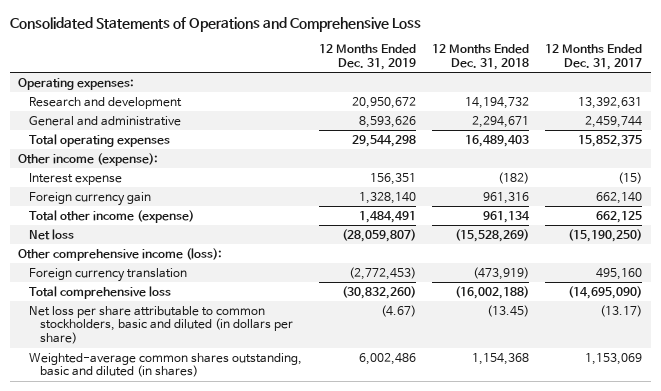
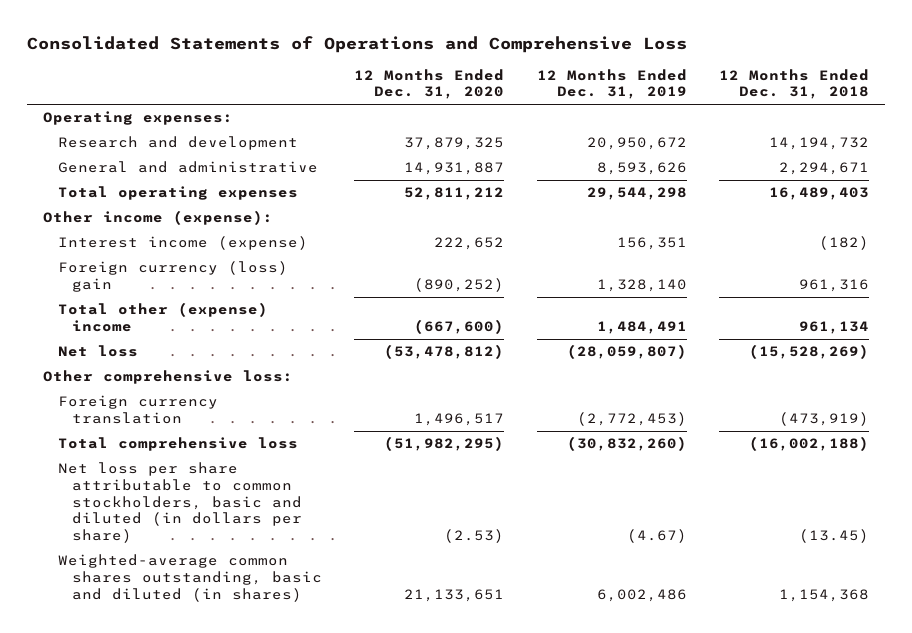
[545,44,643,70] 12 Months Ended Dec. 31, 2017 -> none
none -> [354,68,505,100] 12 Months Ended Dec. 31, 2020
[29,172,123,185] Interest expense -> [57,236,308,251] Interest income (expense)
[29,191,152,206] Foreign currency gain -> [57,261,288,293] Foreign currency (loss) gain
[29,209,195,223] Total other income (expense) -> [57,302,268,333] Total other (expense) income
[18,247,223,261] Other comprehensive income (loss): -> [43,370,294,385] Other comprehensive loss:

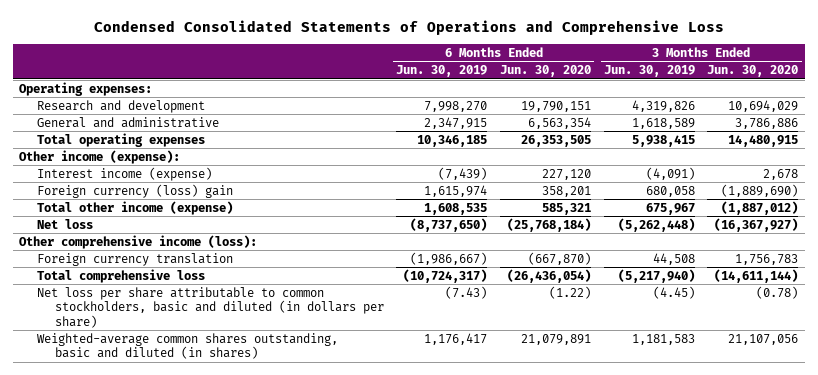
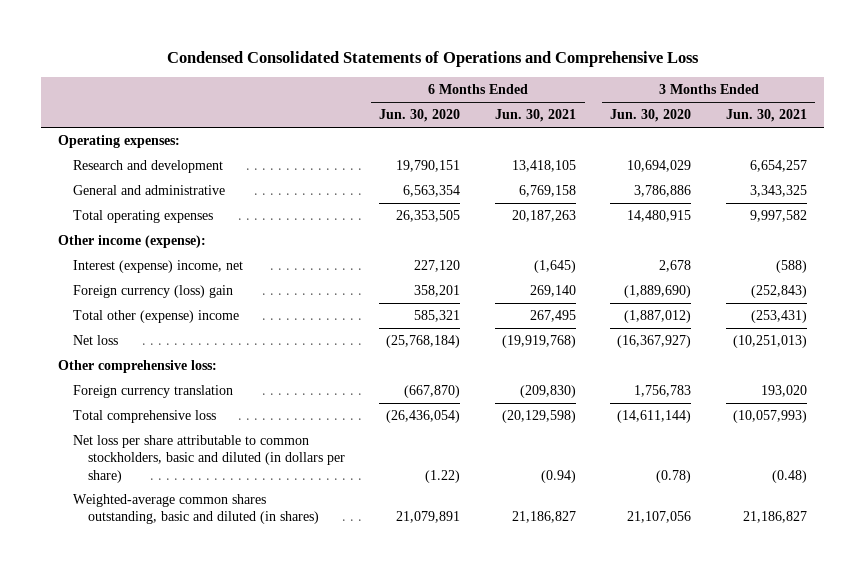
[396,65,488,78] Jun. 30, 2019 -> none
[603,65,695,78] Jun. 30, 2019 -> none
none -> [494,109,576,123] Jun. 30, 2021
none -> [725,109,807,123] Jun. 30, 2021
[36,166,212,181] Interest income (expense) -> [73,260,244,274] Interest (expense) income, net
[36,200,233,215] Total other income (expense) -> [73,310,240,324] Total other (expense) income
[19,234,258,249] Other comprehensive income (loss): -> [58,360,218,374] Other comprehensive loss:

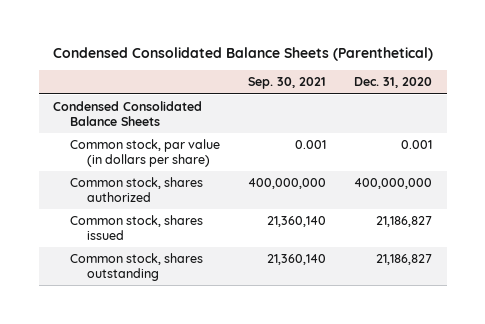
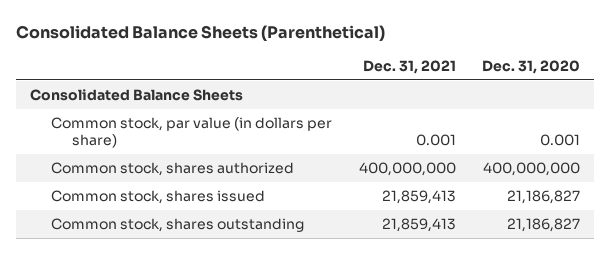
[52,46,433,61] Condensed Consolidated Balance Sheets (Parenthetical) -> [16,24,386,41] Consolidated Balance Sheets (Parenthetical)
[248,77,327,90] Sep. 30, 2021 -> none
none -> [362,59,456,74] Dec. 31, 2021
[52,101,202,126] Condensed Consolidated Balance Sheets -> [29,89,243,102] Consolidated Balance Sheets

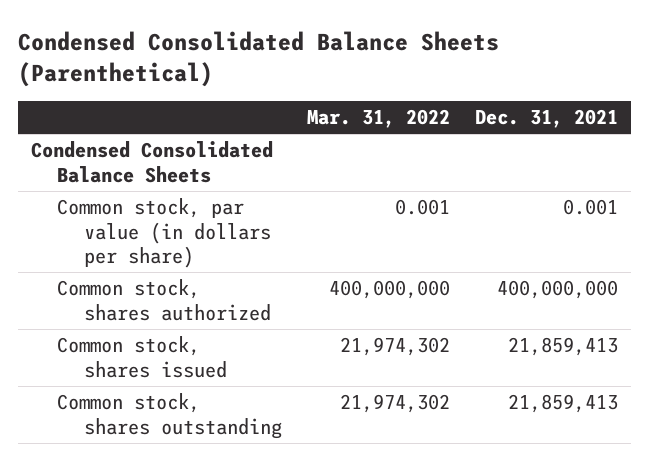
[16,24,386,41] Consolidated Balance Sheets (Parenthetical) -> [18,30,500,87] Condensed Consolidated Balance Sheets (Parenthetical)
[482,59,581,74] Dec. 31, 2020 -> none
none -> [307,108,451,128] Mar. 31, 2022
[29,89,243,102] Consolidated Balance Sheets -> [30,141,273,183] Condensed Consolidated Balance Sheets

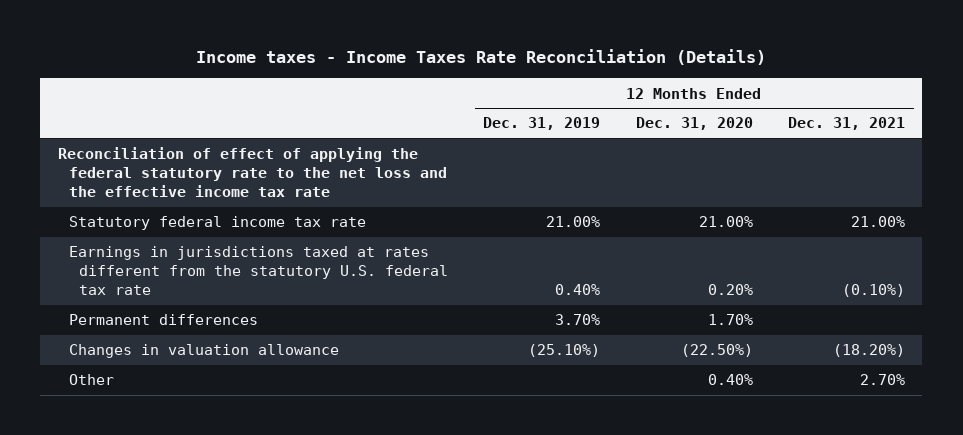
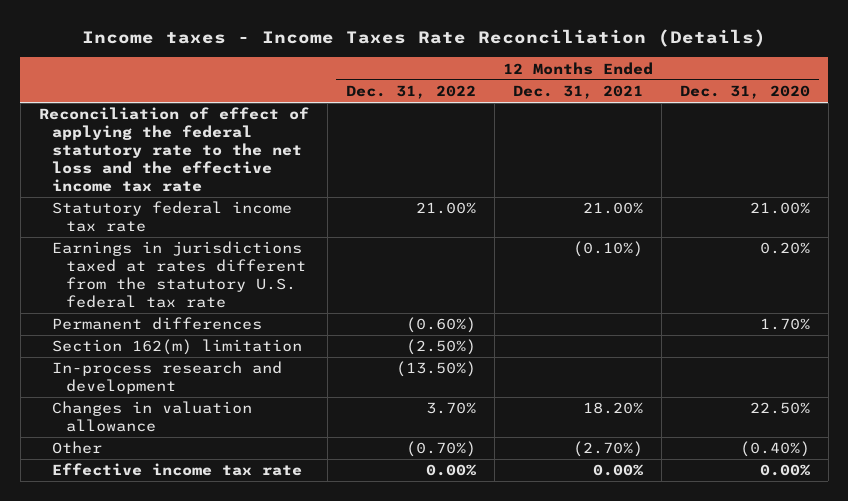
[483,117,601,131] Dec. 31, 2019 -> none
none -> [345,84,476,99] Dec. 31, 2022
none -> [52,339,303,356] Section 162(m) limitation
none -> [52,361,283,395] In-process research and development
[680,344,753,358] (22.50%) -> [749,402,810,415] 22.50%
[832,344,905,358] (18.20%) -> [582,402,643,415] 18.20%
[707,374,753,386] 0.40% -> [739,441,810,458] (0.40%)
[859,374,905,386] 2.70% -> [572,441,643,458] (2.70%)
none -> [52,463,303,477] Effective income tax rate

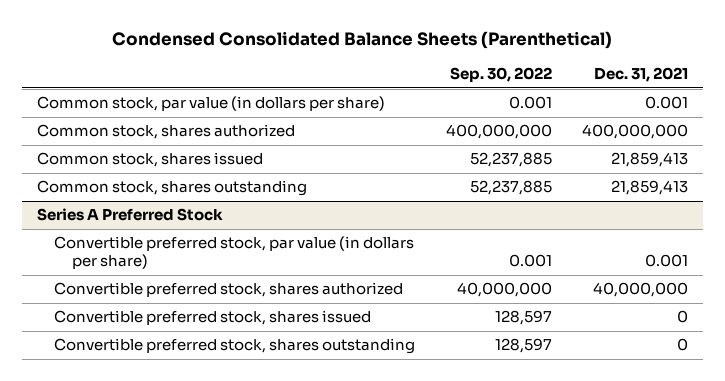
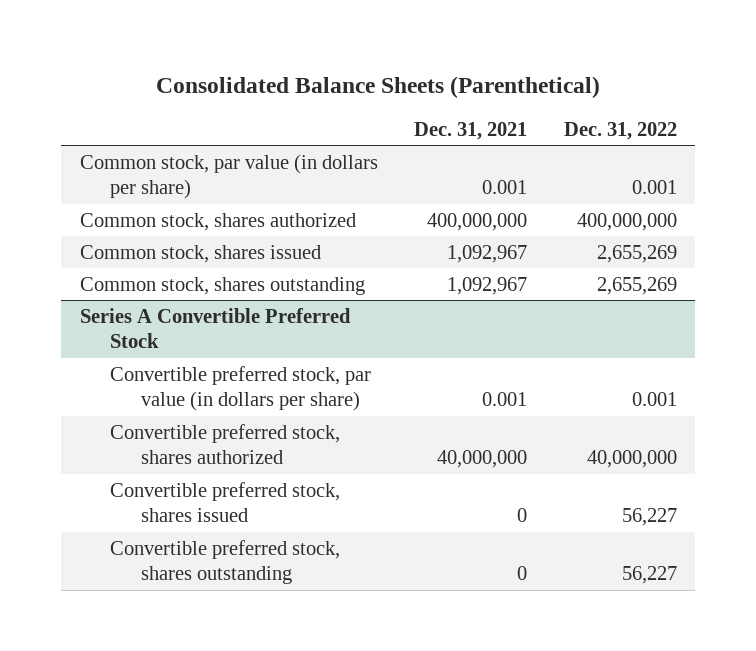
[112,30,613,49] Condensed Consolidated Balance Sheets (Parenthetical) -> [156,75,601,98] Consolidated Balance Sheets (Parenthetical)
[449,67,552,83] Sep. 30, 2022 -> none
none -> [563,121,677,140] Dec. 31, 2022
[610,152,688,168] 21,859,413 -> [447,244,528,263] 1,092,967
[610,180,688,196] 21,859,413 -> [447,276,528,295] 1,092,967
[36,208,223,222] Series A Preferred Stock -> [79,307,351,349] Series A Convertible Preferred Stock

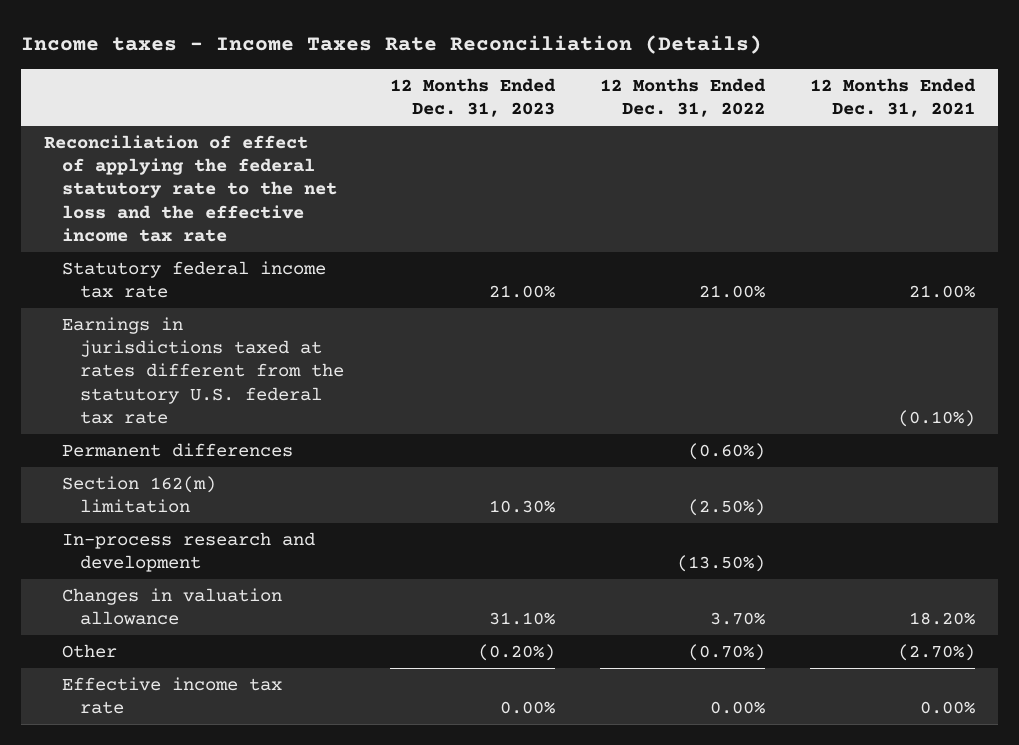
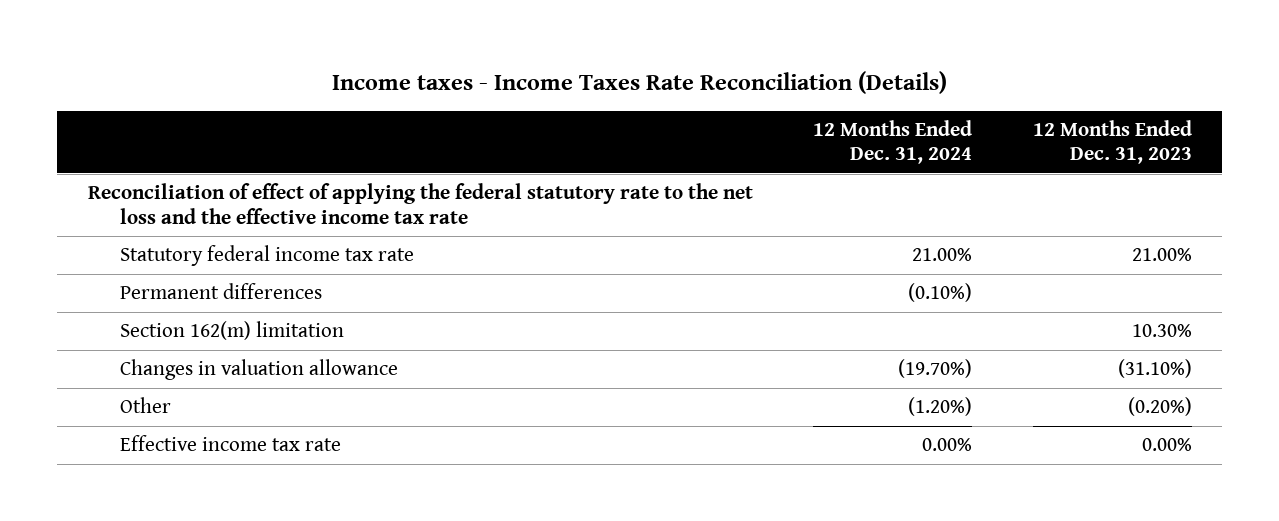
[600,78,767,118] 12 Months Ended Dec. 31, 2022 -> none
[810,78,977,118] 12 Months Ended Dec. 31, 2021 -> none
none -> [813,119,973,165] 12 Months Ended Dec. 31, 2024
[62,316,345,424] Earnings in jurisdictions taxed at rates different from the statutory U.S. federal tax rate -> none
[62,531,316,573] In-process research and development -> none
[488,612,555,626] 31.10% -> [1117,359,1192,379] (31.10%)

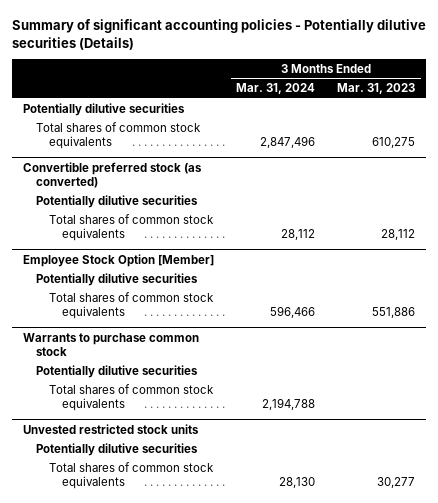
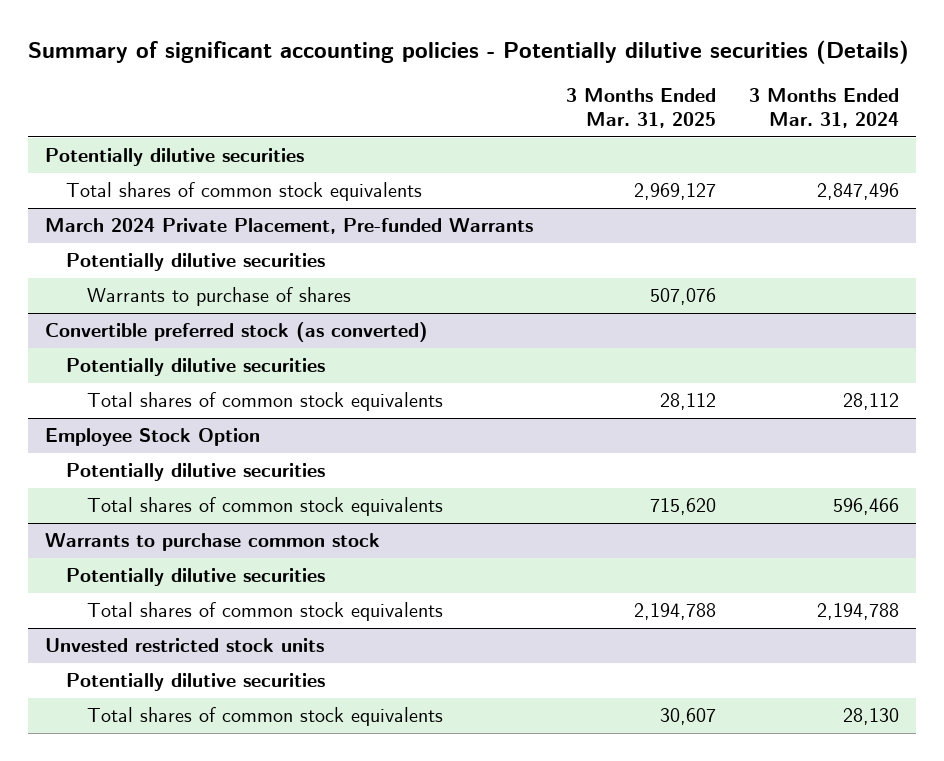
[337,83,416,95] Mar. 31, 2023 -> none
none -> [566,88,717,128] 3 Months Ended Mar. 31, 2025
none -> [44,218,533,235] March 2024 Private Placement, Pre-funded Warrants
none -> [65,253,325,272] Potentially dilutive securities
none -> [87,287,352,307] Warrants to purchase of shares
[23,253,215,267] Employee Stock Option [Member] -> [44,428,260,447] Employee Stock Option

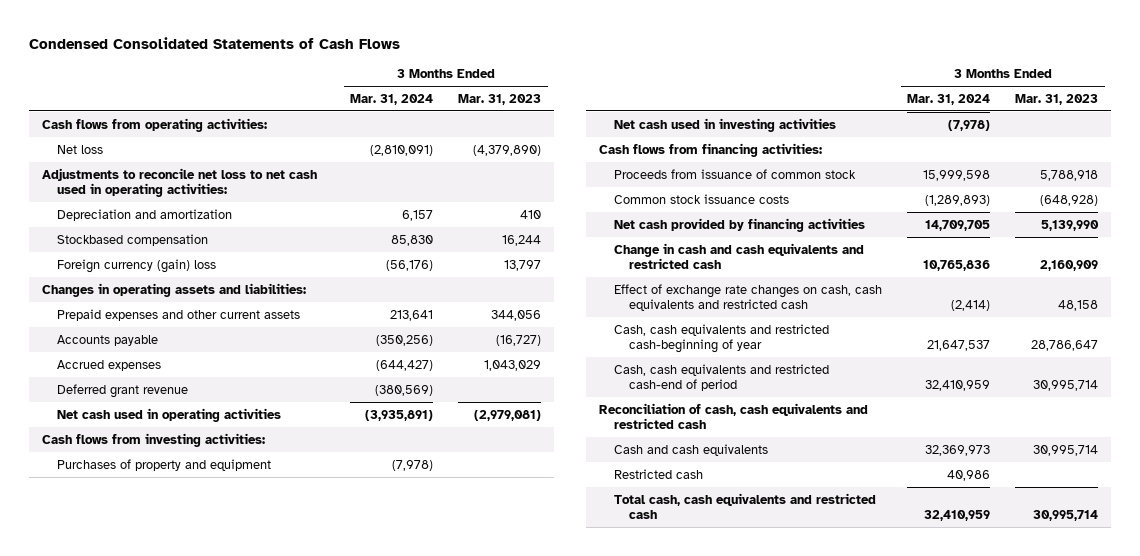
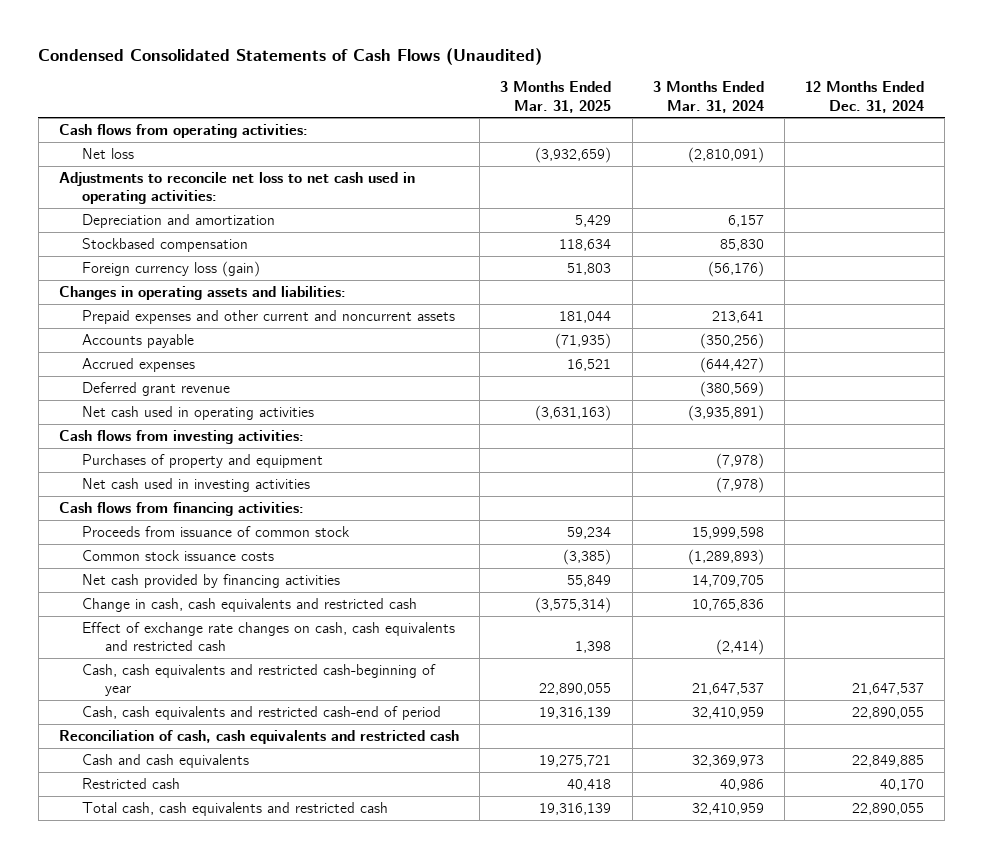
[28,36,400,49] Condensed Consolidated Statements of Cash Flows -> [38,48,543,66] Condensed Consolidated Statements of Cash Flows (Unaudited)
[458,93,542,105] Mar. 31, 2023 -> none
none -> [500,81,612,113] 3 Months Ended Mar. 31, 2025
none -> [805,81,925,113] 12 Months Ended Dec. 31, 2024
[56,258,216,273] Foreign currency (gain) loss -> [82,260,261,277] Foreign currency loss (gain)
[56,308,300,321] Prepaid expenses and other current assets -> [82,309,456,324] Prepaid expenses and other current and noncurrent assets
[613,242,864,270] Change in cash and cash equivalents and restricted cash -> [82,597,418,612] Change in cash, cash equivalents and restricted cash

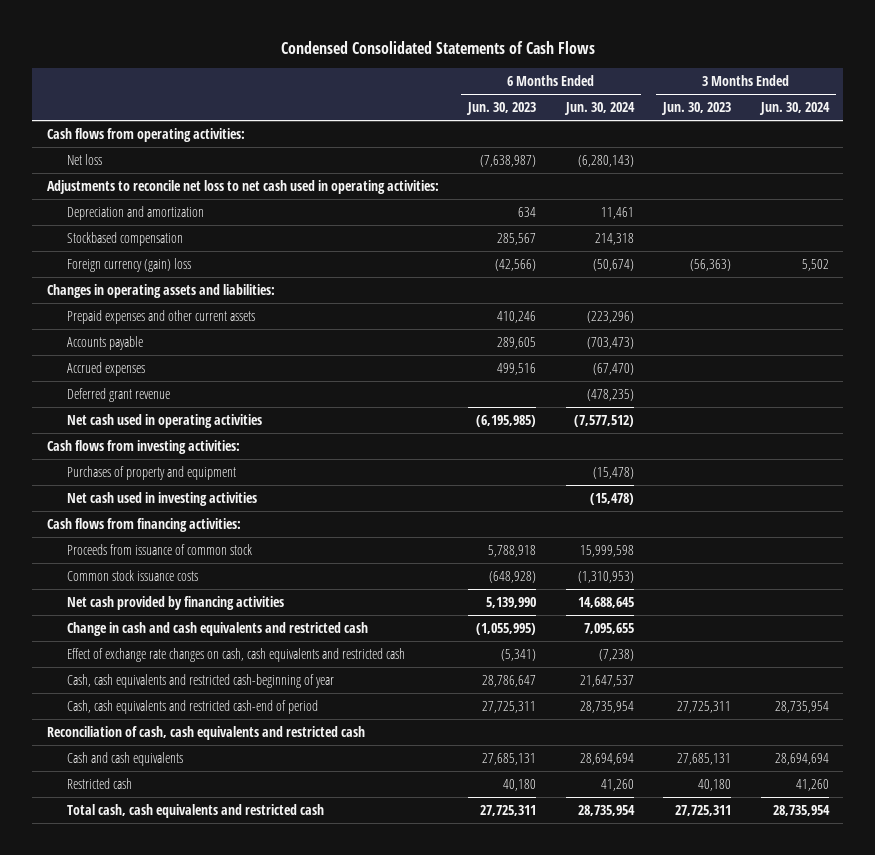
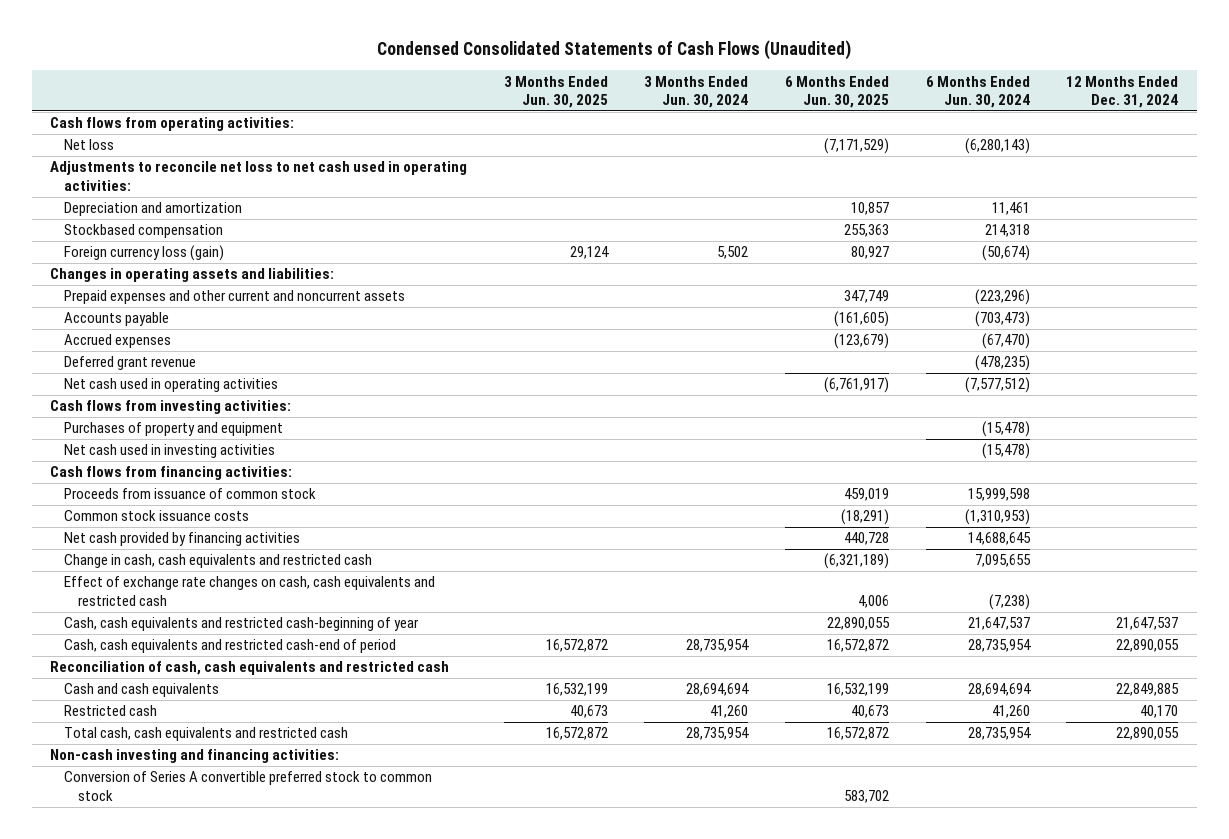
[280,40,595,54] Condensed Consolidated Statements of Cash Flows -> [377,40,852,61] Condensed Consolidated Statements of Cash Flows (Unaudited)
[466,102,537,116] Jun. 30, 2023 -> none
[661,102,732,116] Jun. 30, 2023 -> none
none -> [503,75,608,109] 3 Months Ended Jun. 30, 2025
none -> [785,75,890,109] 6 Months Ended Jun. 30, 2025
none -> [1066,75,1179,109] 12 Months Ended Dec. 31, 2024
[66,258,191,273] Foreign currency (gain) loss -> [63,245,224,262] Foreign currency loss (gain)
[66,310,255,325] Prepaid expenses and other current assets -> [63,290,405,305] Prepaid expenses and other current and noncurrent assets
[66,622,368,637] Change in cash and cash equivalents and restricted cash -> [63,554,372,569] Change in cash, cash equivalents and restricted cash
none -> [50,749,340,764] Non-cash investing and financing activities:
none -> [63,771,432,801] Conversion of Series A convertible preferred stock to common stock

